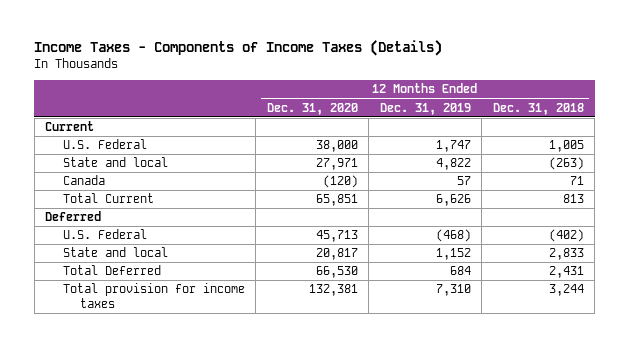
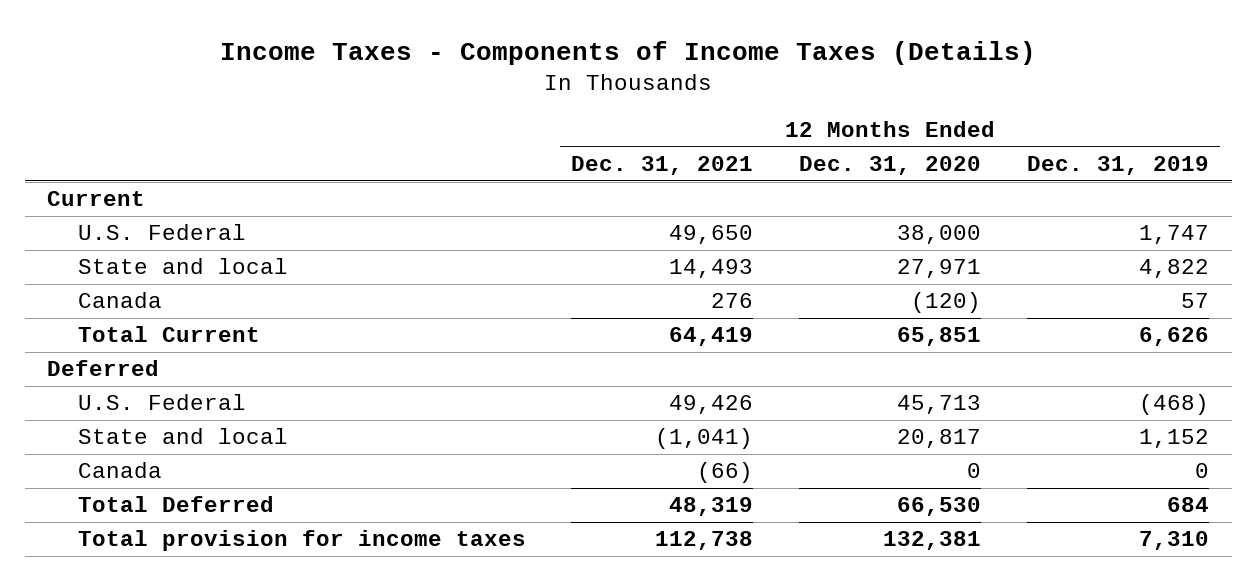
[492,102,584,115] Dec. 31, 2018 -> none
none -> [571,156,754,176] Dec. 31, 2021
none -> [77,462,162,479] Canada

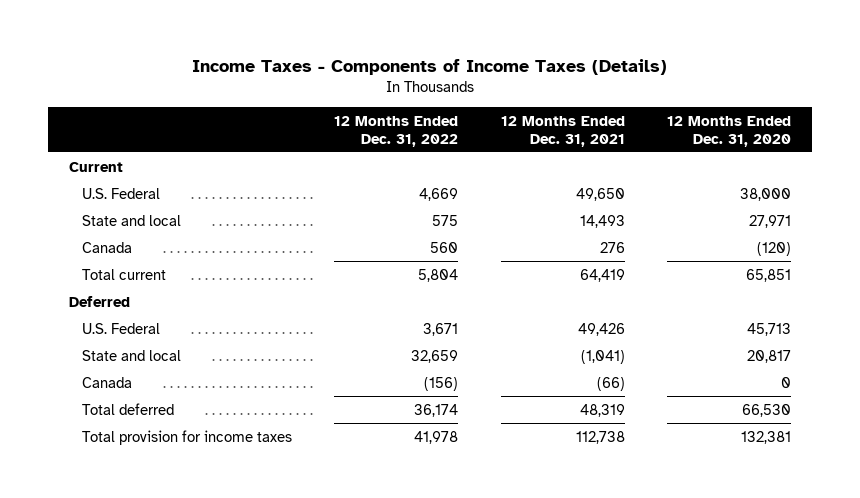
[1026,156,1209,176] Dec. 31, 2019 -> none
none -> [334,115,459,147] 12 Months Ended Dec. 31, 2022
[77,326,260,343] Total Current -> [82,268,167,280] Total current
[77,496,274,513] Total Deferred -> [82,402,175,415] Total deferred

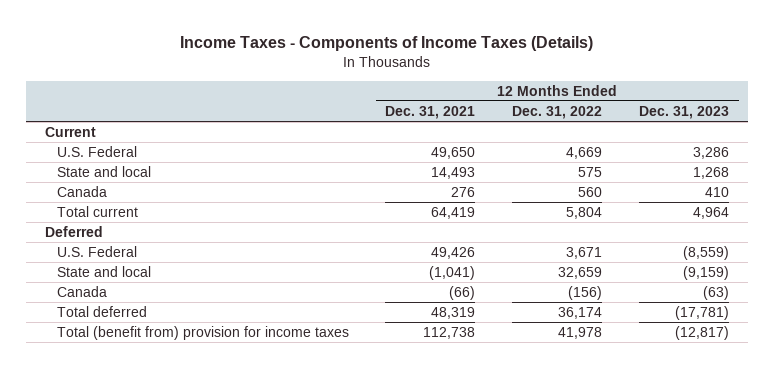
[666,115,791,147] 12 Months Ended Dec. 31, 2020 -> none
none -> [639,105,730,119] Dec. 31, 2023
[82,429,293,445] Total provision for income taxes -> [56,325,349,340] Total (benefit from) provision for income taxes

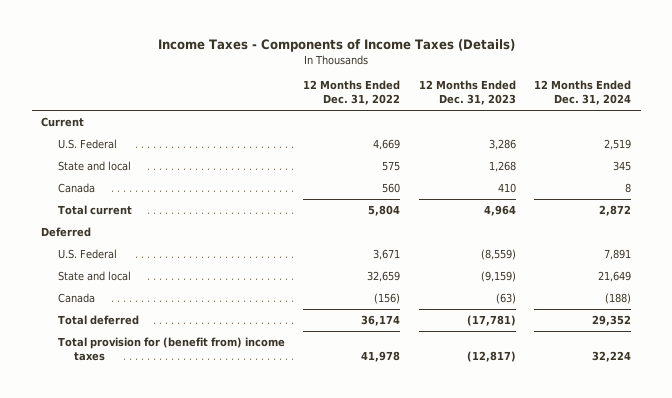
[385,105,476,119] Dec. 31, 2021 -> none
none -> [534,80,632,106] 12 Months Ended Dec. 31, 2024
[56,325,349,340] Total (benefit from) provision for income taxes -> [57,336,285,361] Total provision for (benefit from) income taxes

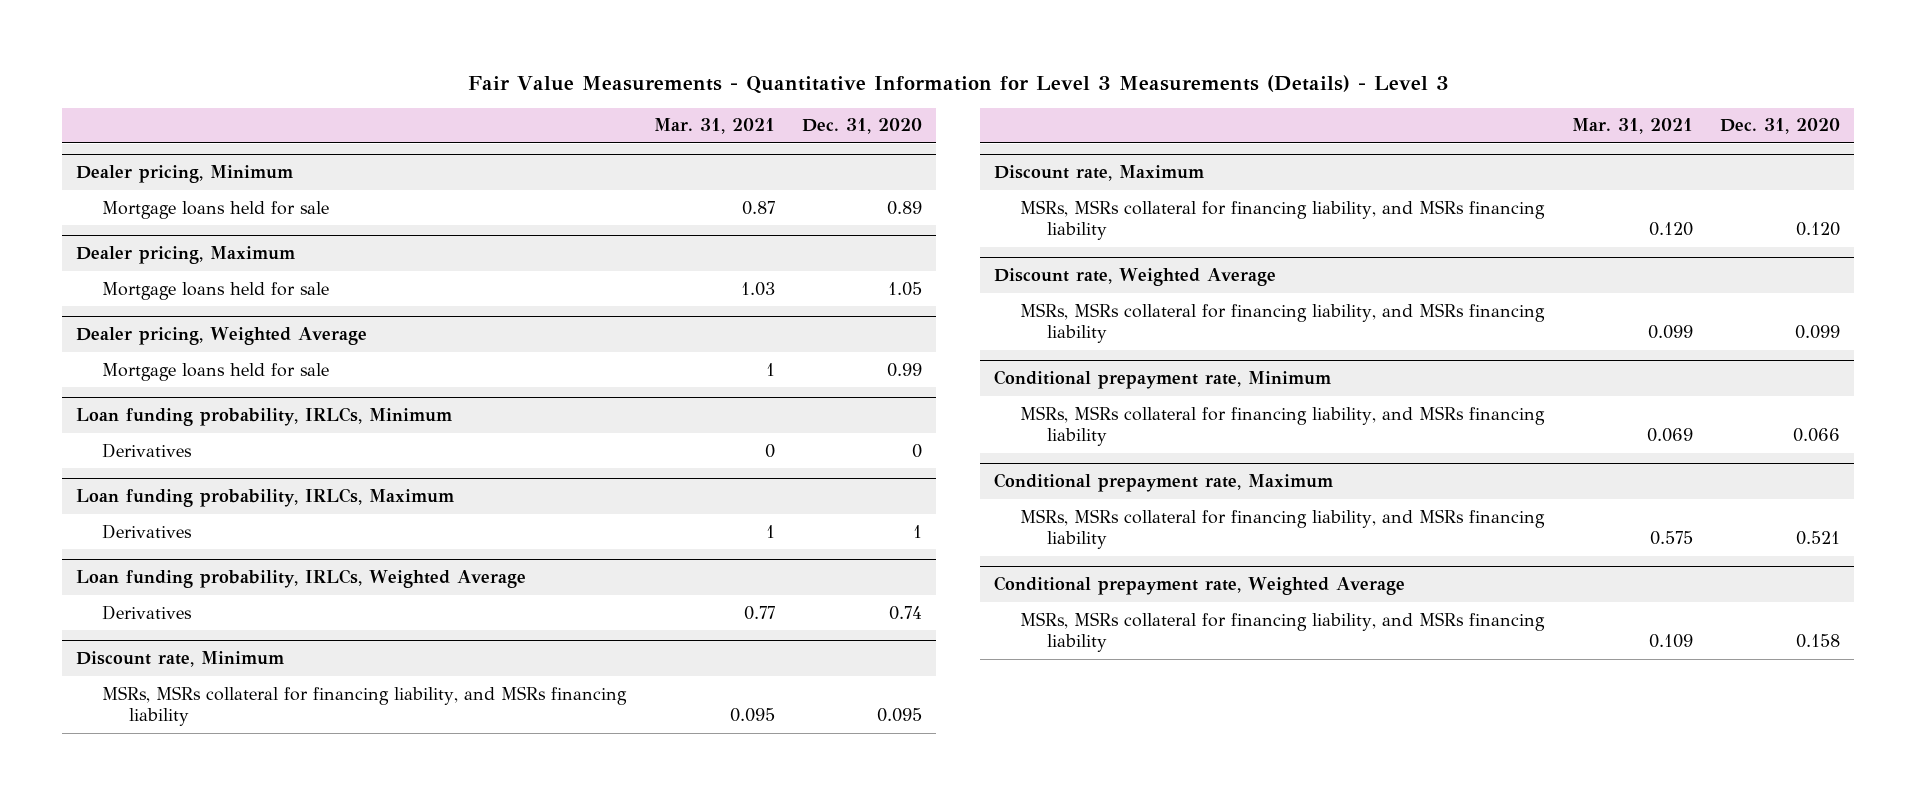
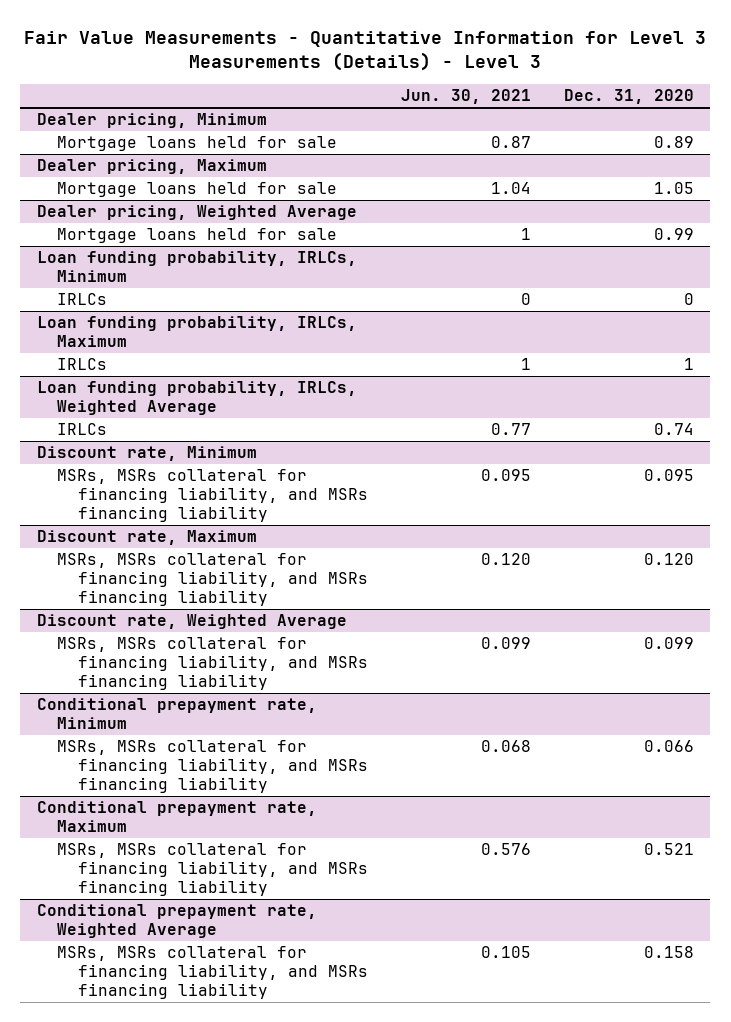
[653,118,775,135] Mar. 31, 2021 -> none
none -> [401,89,532,105] Jun. 30, 2021
[102,442,193,458] Derivatives -> [57,293,108,306] IRLCs
[102,523,193,539] Derivatives -> [57,358,108,371] IRLCs
[102,604,193,620] Derivatives -> [57,423,108,436] IRLCs

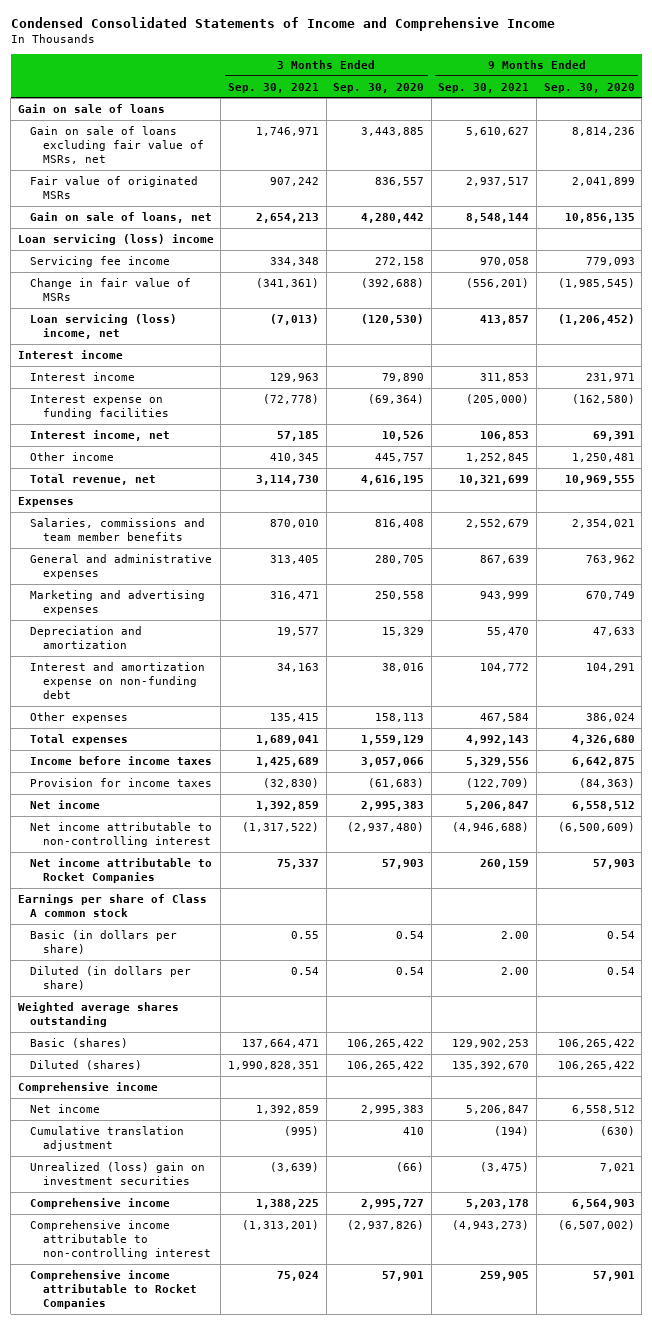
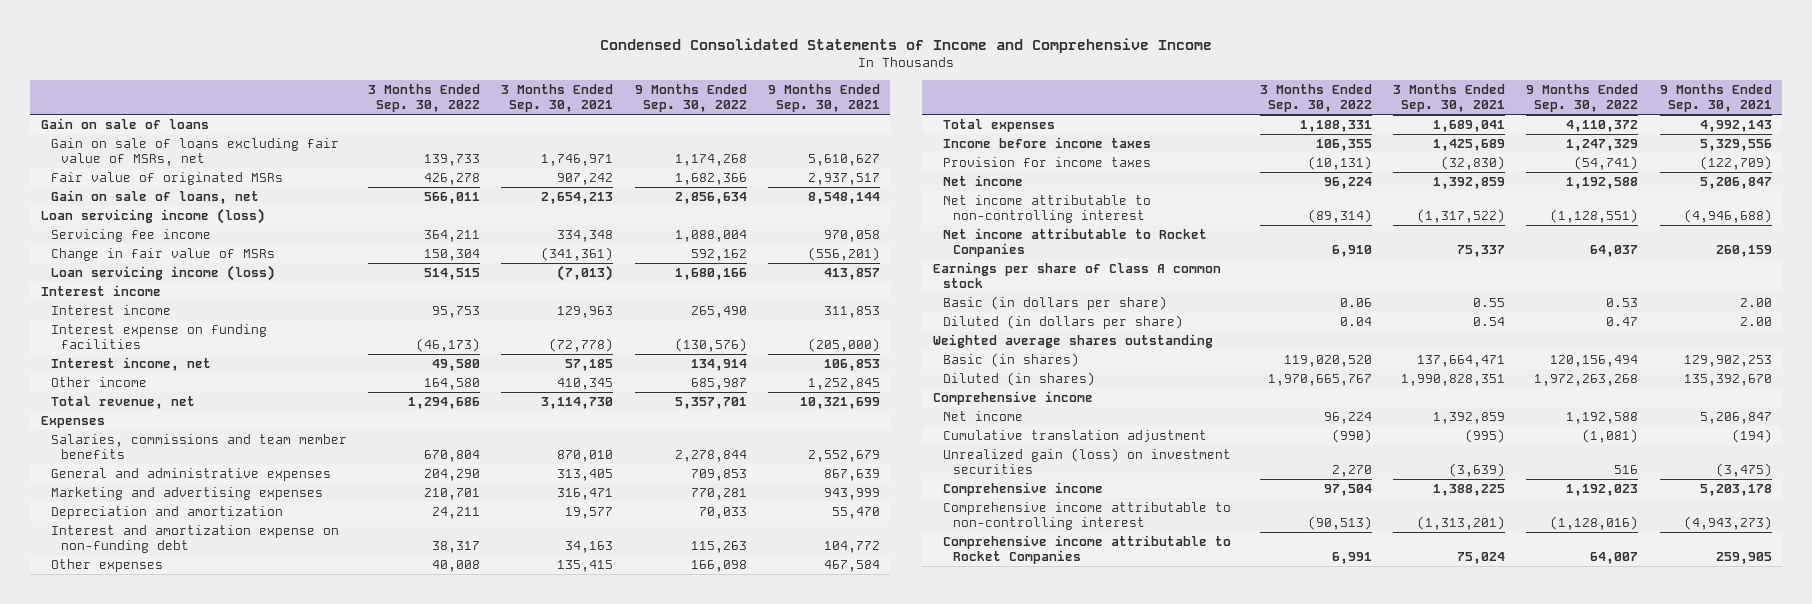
[333,82,425,93] Sep. 30, 2020 -> none
[543,82,635,93] Sep. 30, 2020 -> none
none -> [368,83,481,113] 3 Months Ended Sep. 30, 2022
none -> [634,83,747,113] 9 Months Ended Sep. 30, 2022
[17,233,214,245] Loan servicing (loss) income -> [40,208,265,225] Loan servicing income (loss)
[30,313,178,339] Loan servicing (loss) income, net -> [50,265,275,282] Loan servicing income (loss)
[30,1037,129,1048] Basic (shares) -> [942,353,1079,368] Basic (in shares)
[30,1059,143,1070] Diluted (shares) -> [942,372,1095,387] Diluted (in shares)
[30,1161,206,1185] Unrealized (loss) gain on investment securities -> [942,448,1231,475] Unrealized gain (loss) on investment securities

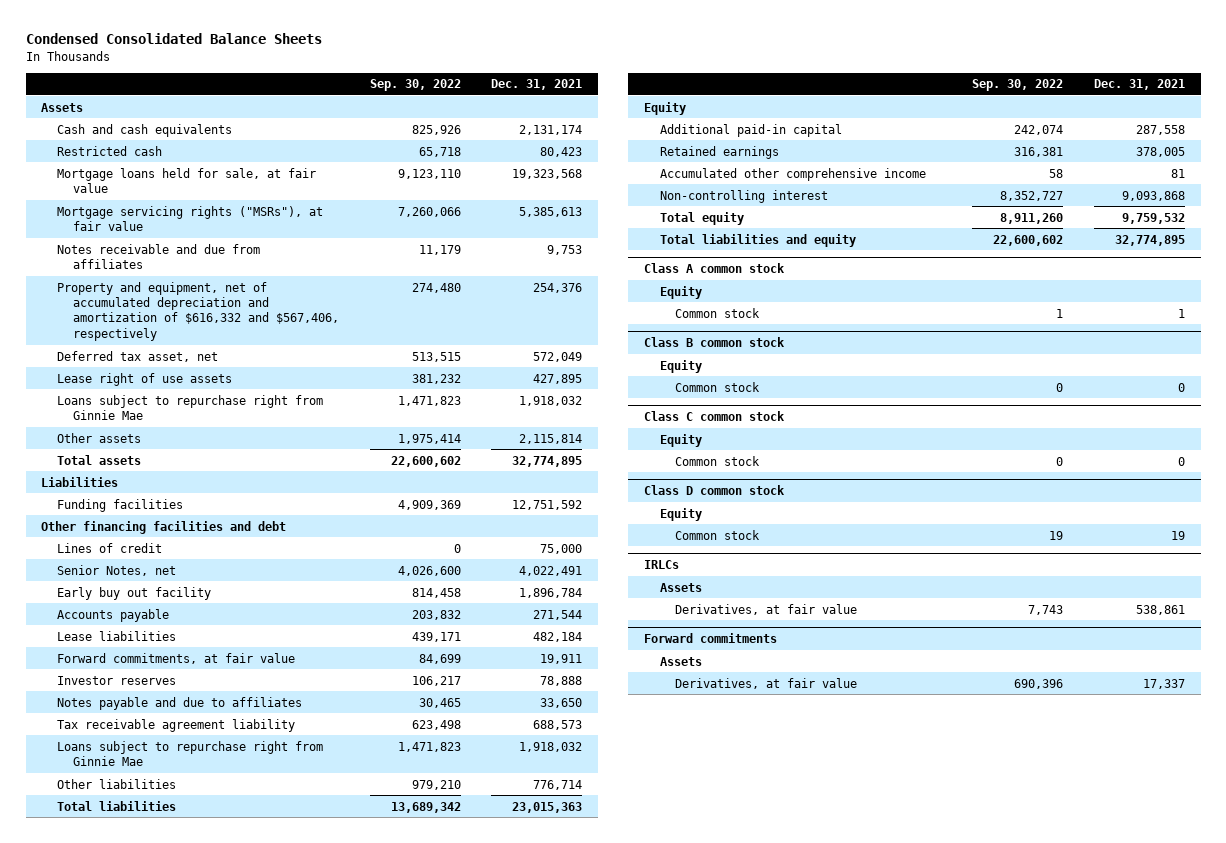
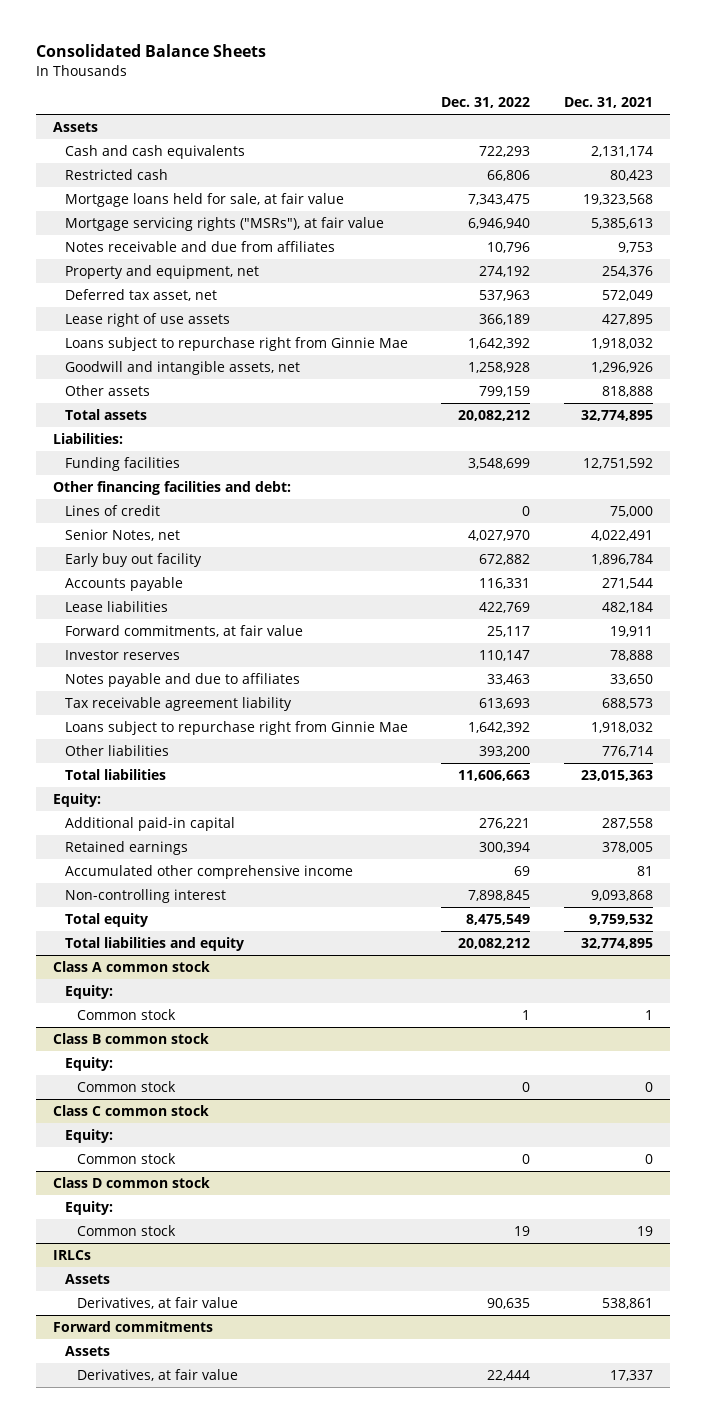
[25,33,322,45] Condensed Consolidated Balance Sheets -> [35,44,266,58] Consolidated Balance Sheets
[369,79,461,92] Sep. 30, 2022 -> none
none -> [441,96,531,108] Dec. 31, 2022
[56,281,339,341] Property and equipment, net of accumulated depreciation and amortization of $616,332 and $567,406, respectively -> [64,265,259,280] Property and equipment, net
none -> [64,361,300,376] Goodwill and intangible assets, net
[519,433,583,444] 2,115,814 -> [601,386,653,398] 818,888
[40,476,118,487] Liabilities -> [52,433,123,445] Liabilities:
[40,520,286,534] Other financing facilities and debt -> [52,481,291,496] Other financing facilities and debt:
[643,101,686,115] Equity -> [52,793,101,808] Equity:
[659,285,702,299] Equity -> [64,985,113,1000] Equity:
[659,359,702,373] Equity -> [64,1057,113,1072] Equity:
[659,433,702,447] Equity -> [64,1129,113,1144] Equity:
[659,507,702,521] Equity -> [64,1201,113,1216] Equity:

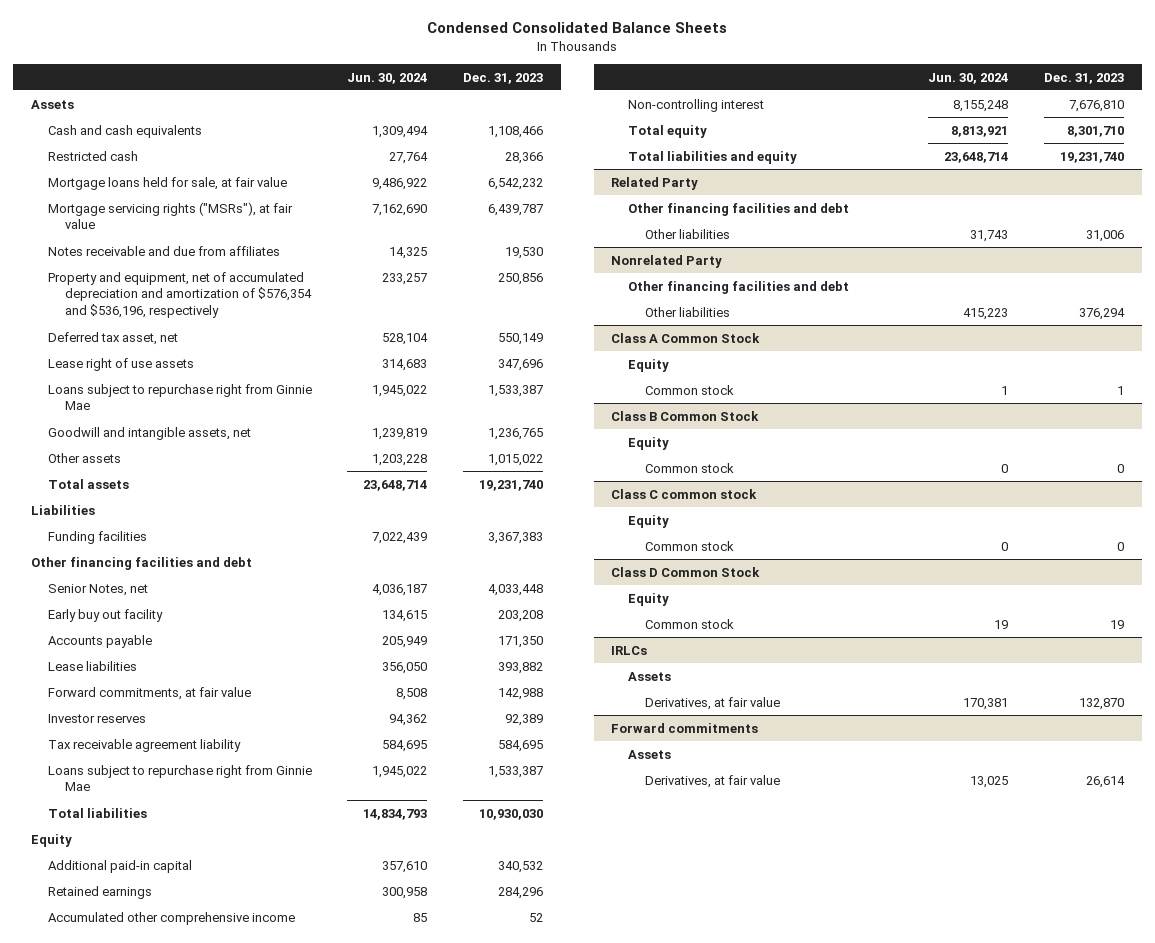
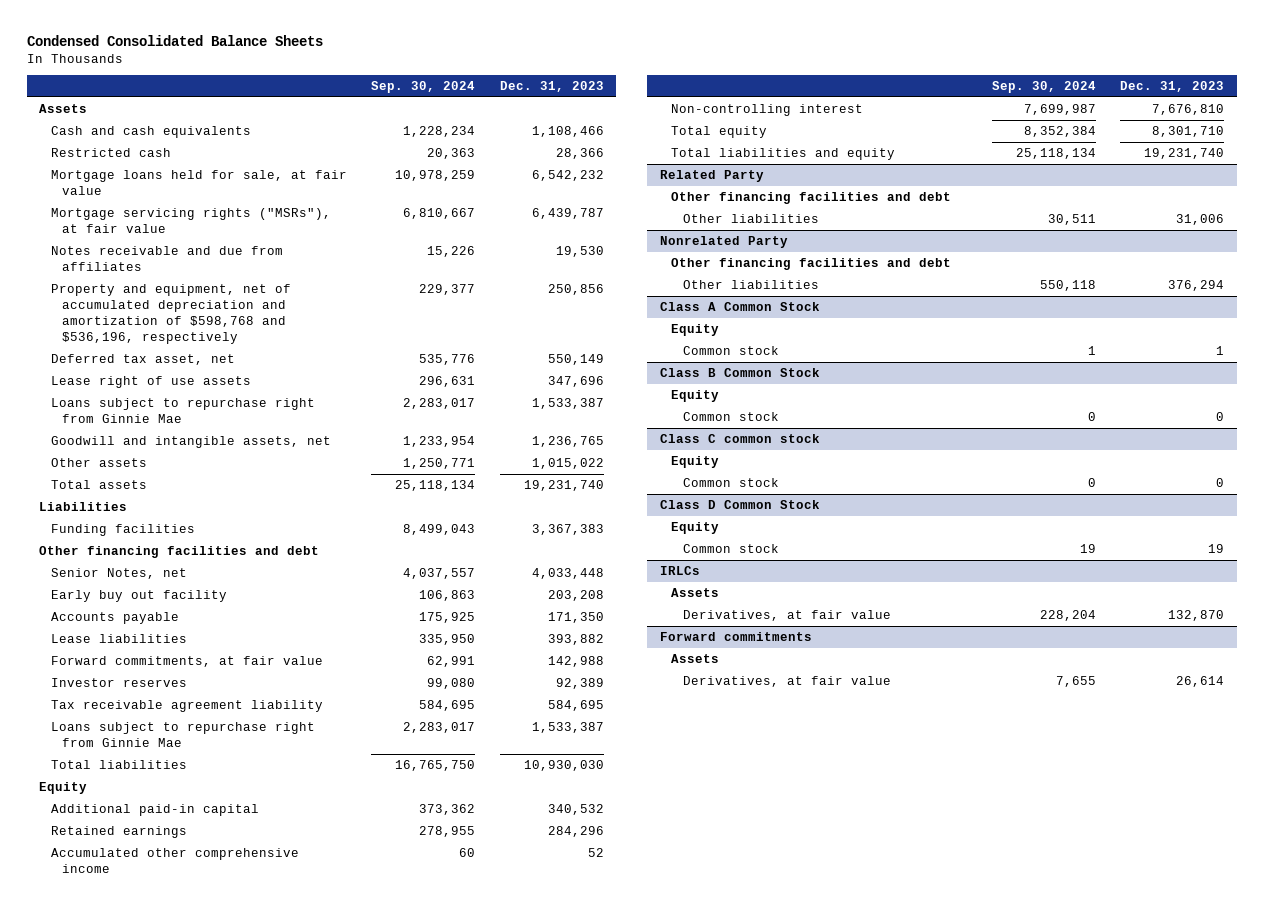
[347,72,428,84] Jun. 30, 2024 -> none
none -> [371,81,476,94] Sep. 30, 2024
[47,271,312,319] Property and equipment, net of accumulated depreciation and amortization of $576,354 and $536,196, respectively -> [50,284,291,345] Property and equipment, net of accumulated depreciation and amortization of $598,768 and $536,196, respectively

